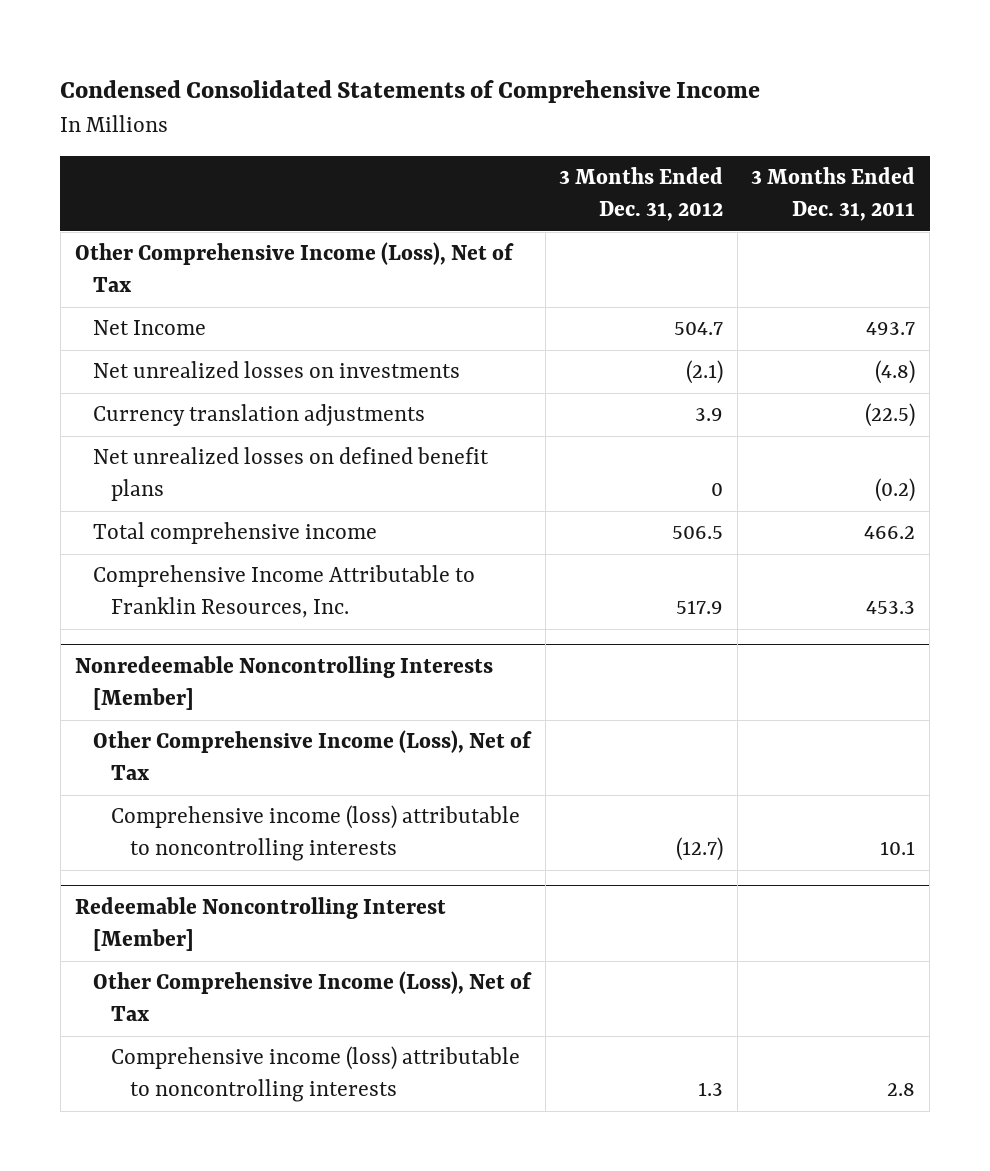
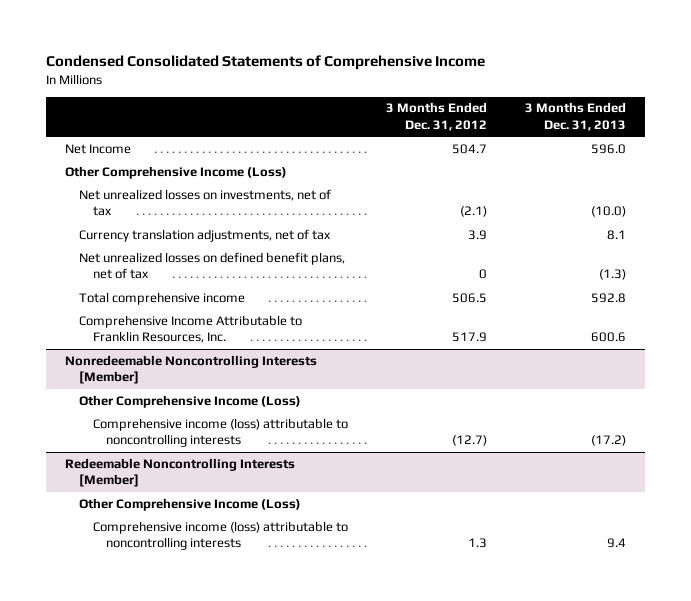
[751,167,916,222] 3 Months Ended Dec. 31, 2011 -> none
none -> [524,102,626,132] 3 Months Ended Dec. 31, 2013
[74,242,514,293] Other Comprehensive Income (Loss), Net of Tax -> none
none -> [64,165,287,179] Other Comprehensive Income (Loss)
[92,361,460,379] Net unrealized losses on investments -> [78,188,331,217] Net unrealized losses on investments, net of tax
[92,404,425,427] Currency translation adjustments -> [78,228,331,242] Currency translation adjustments, net of tax
[92,447,489,502] Net unrealized losses on defined benefit plans -> [78,251,345,280] Net unrealized losses on defined benefit plans, net of tax
[92,730,532,781] Other Comprehensive Income (Loss), Net of Tax -> [78,394,301,408] Other Comprehensive Income (Loss)
[74,897,446,952] Redeemable Noncontrolling Interest [Member] -> [64,457,295,488] Redeemable Noncontrolling Interests [Member]
[92,971,532,1022] Other Comprehensive Income (Loss), Net of Tax -> [78,497,301,511] Other Comprehensive Income (Loss)

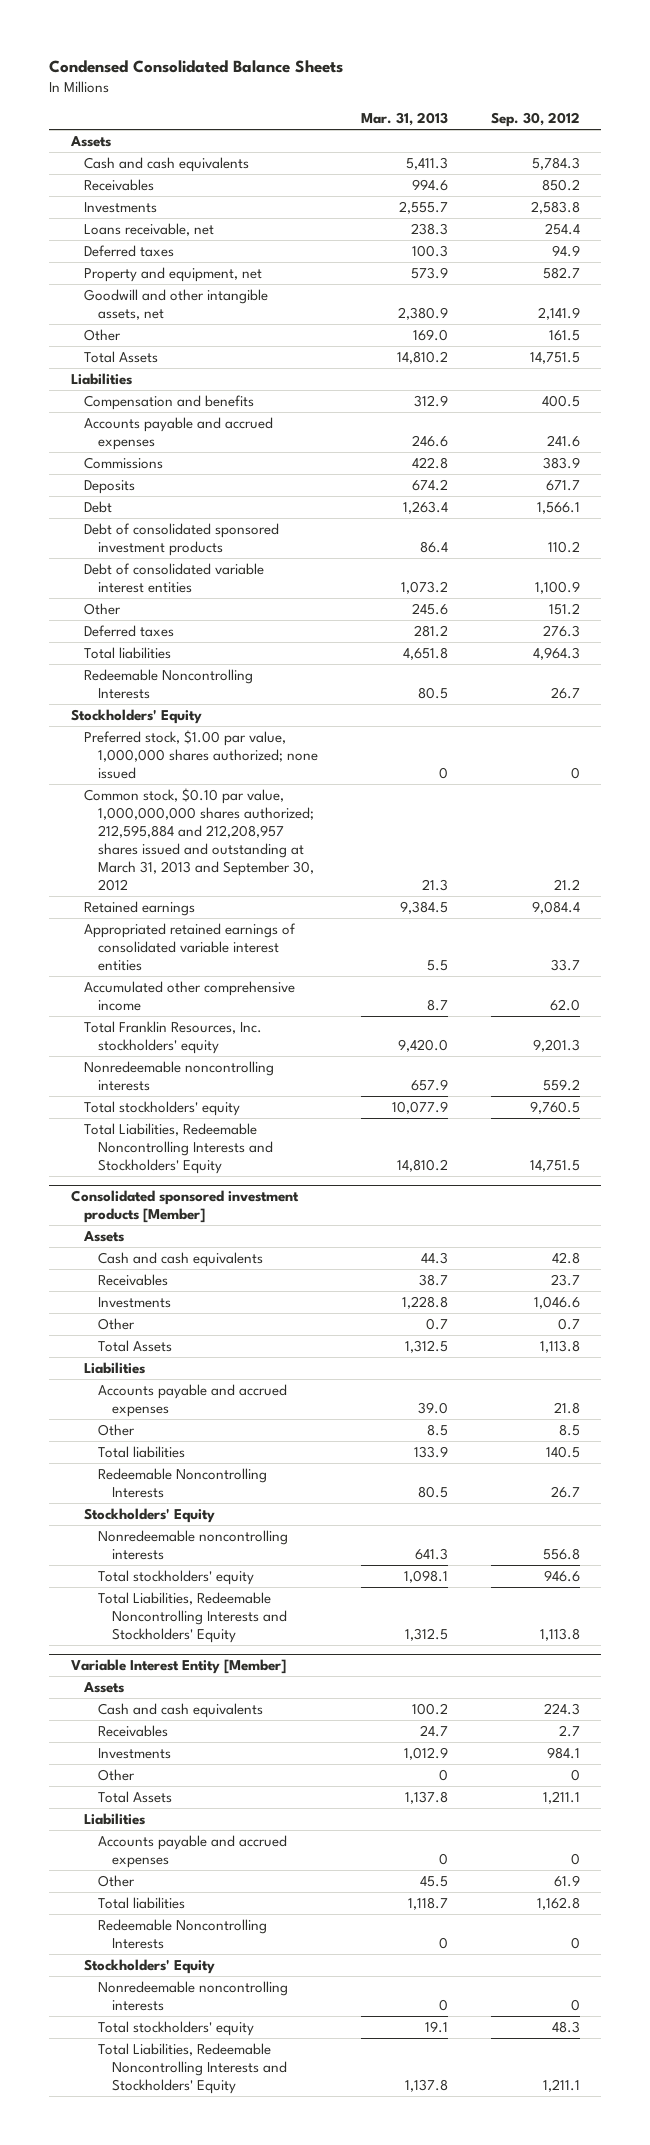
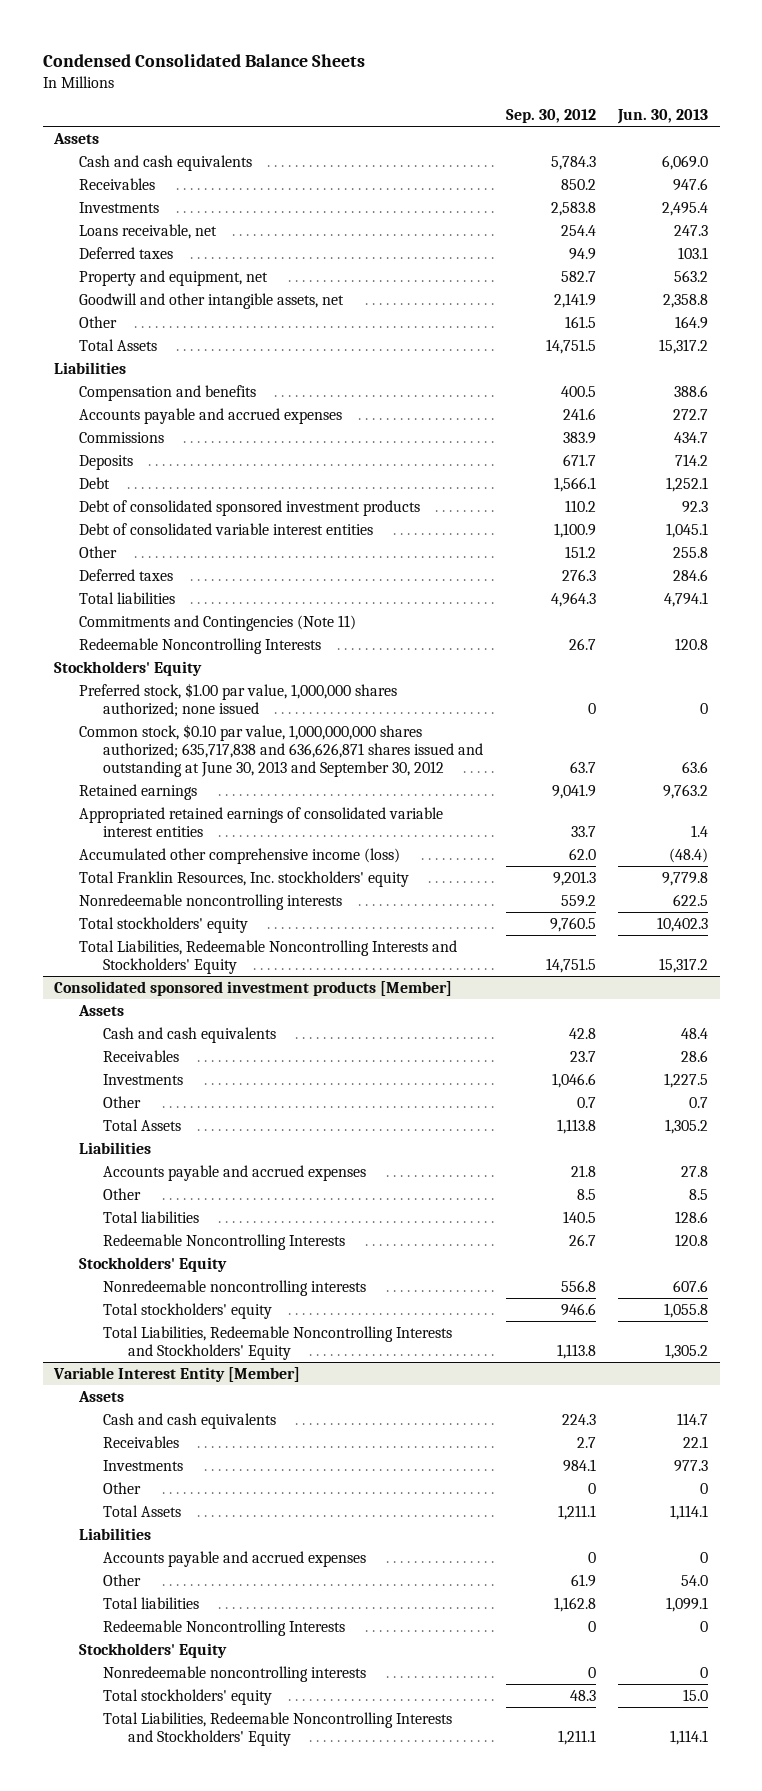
[360,112,448,127] Mar. 31, 2013 -> none
none -> [617,109,709,125] Jun. 30, 2013
none -> [78,614,356,631] Commitments and Contingencies (Note 11)
[84,788,315,892] Common stock, $0.10 par value, 1,000,000,000 shares authorized; 212,595,884 and 212,208,957 shares issued and outstanding at March 31, 2013 and September 30, 2012 -> [78,723,484,777] Common stock, $0.10 par value, 1,000,000,000 shares authorized; 635,717,838 and 636,626,871 shares issued and outstanding at June 30, 2013 and September 30, 2012
[553,879,580,892] 21.2 -> [569,760,596,773] 63.7
[531,901,580,915] 9,084.4 -> [551,783,596,799] 9,041.9
[84,981,296,1012] Accumulated other comprehensive income -> [78,847,400,864] Accumulated other comprehensive income (loss)

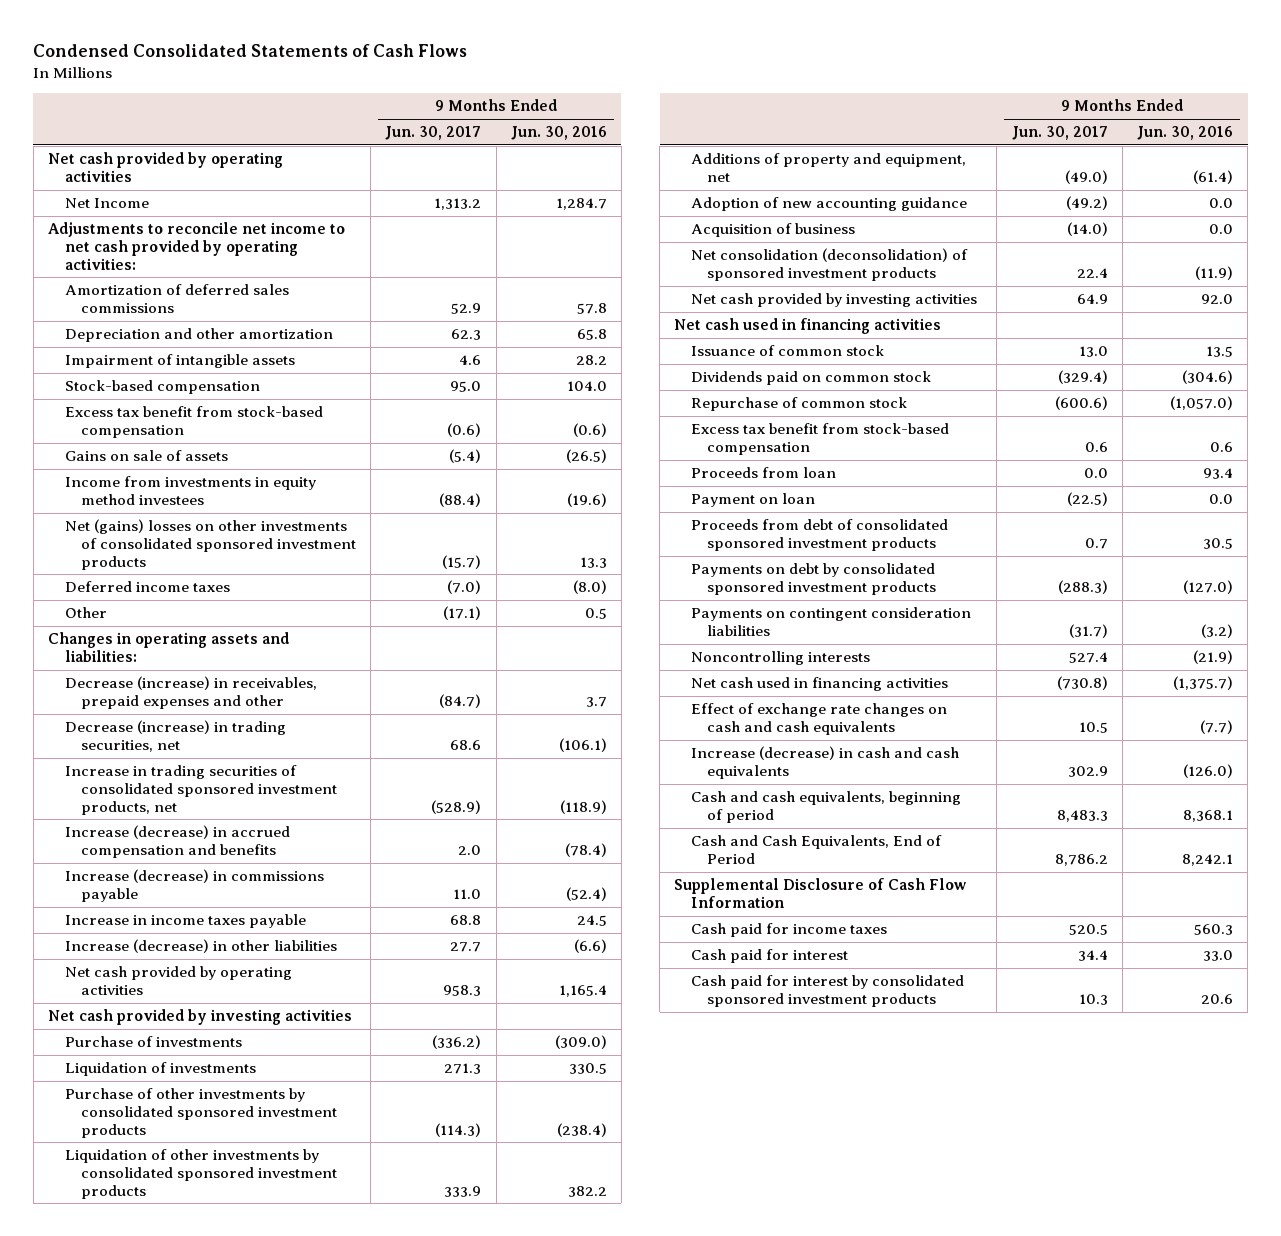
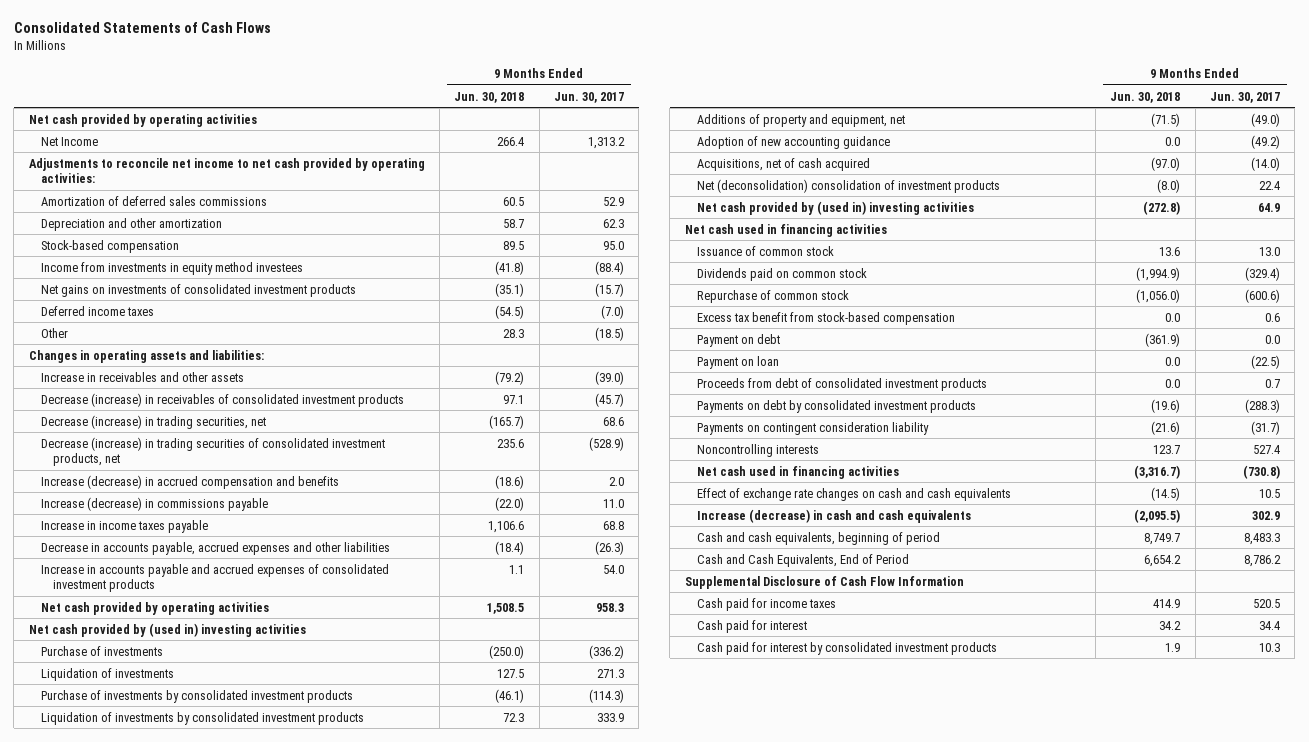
[33,44,468,58] Condensed Consolidated Statements of Cash Flows -> [13,22,271,34] Consolidated Statements of Cash Flows
[510,126,607,141] Jun. 30, 2016 -> none
none -> [454,91,525,103] Jun. 30, 2018
[64,354,295,369] Impairment of intangible assets -> none
[64,406,323,438] Excess tax benefit from stock-based compensation -> none
[64,450,228,462] Gains on sale of assets -> none
[64,519,356,570] Net (gains) losses on other investments of consolidated sponsored investment products -> [41,283,357,297] Net gains on investments of consolidated investment products
[443,606,482,621] (17.1) -> [595,326,625,341] (18.5)
[64,676,317,709] Decrease (increase) in receivables, prepaid expenses and other -> [41,371,245,382] Increase in receivables and other assets
[439,693,482,708] (84.7) -> [595,370,625,385] (39.0)
none -> [41,392,405,407] Decrease (increase) in receivables of consolidated investment products
[64,765,337,815] Increase in trading securities of consolidated sponsored investment products, net -> [41,436,386,466] Decrease (increase) in trading securities of consolidated investment products, net
[64,939,337,954] Increase (decrease) in other liabilities -> [41,541,391,555] Decrease in accounts payable, accrued expenses and other liabilities
[450,942,482,953] 27.7 -> [595,540,625,555] (26.3)
none -> [41,563,390,592] Increase in accounts payable and accrued expenses of consolidated investment products
[48,1009,353,1026] Net cash provided by investing activities -> [28,622,306,637] Net cash provided by (used in) investing activities
[64,1088,337,1138] Purchase of other investments by consolidated sponsored investment products -> [41,689,354,703] Purchase of investments by consolidated investment products
[64,1149,337,1199] Liquidation of other investments by consolidated sponsored investment products -> [41,711,365,725] Liquidation of investments by consolidated investment products
[690,223,855,238] Acquisition of business -> [696,157,870,171] Acquisitions, net of cash acquired
[690,248,968,281] Net consolidation (deconsolidation) of sponsored investment products -> [696,178,1000,193] Net (deconsolidation) consolidation of investment products
[690,293,977,308] Net cash provided by investing activities -> [696,200,974,215] Net cash provided by (used in) investing activities
[690,467,836,479] Proceeds from loan -> none
none -> [696,333,780,347] Payment on debt
[690,519,948,551] Proceeds from debt of consolidated sponsored investment products -> [696,377,987,391] Proceeds from debt of consolidated investment products
[690,563,937,595] Payments on debt by consolidated sponsored investment products -> [696,399,976,413] Payments on debt by consolidated investment products
[690,607,971,636] Payments on contingent consideration liabilities -> [696,421,929,435] Payments on contingent consideration liability
[690,975,964,1007] Cash paid for interest by consolidated sponsored investment products -> [696,641,997,655] Cash paid for interest by consolidated investment products

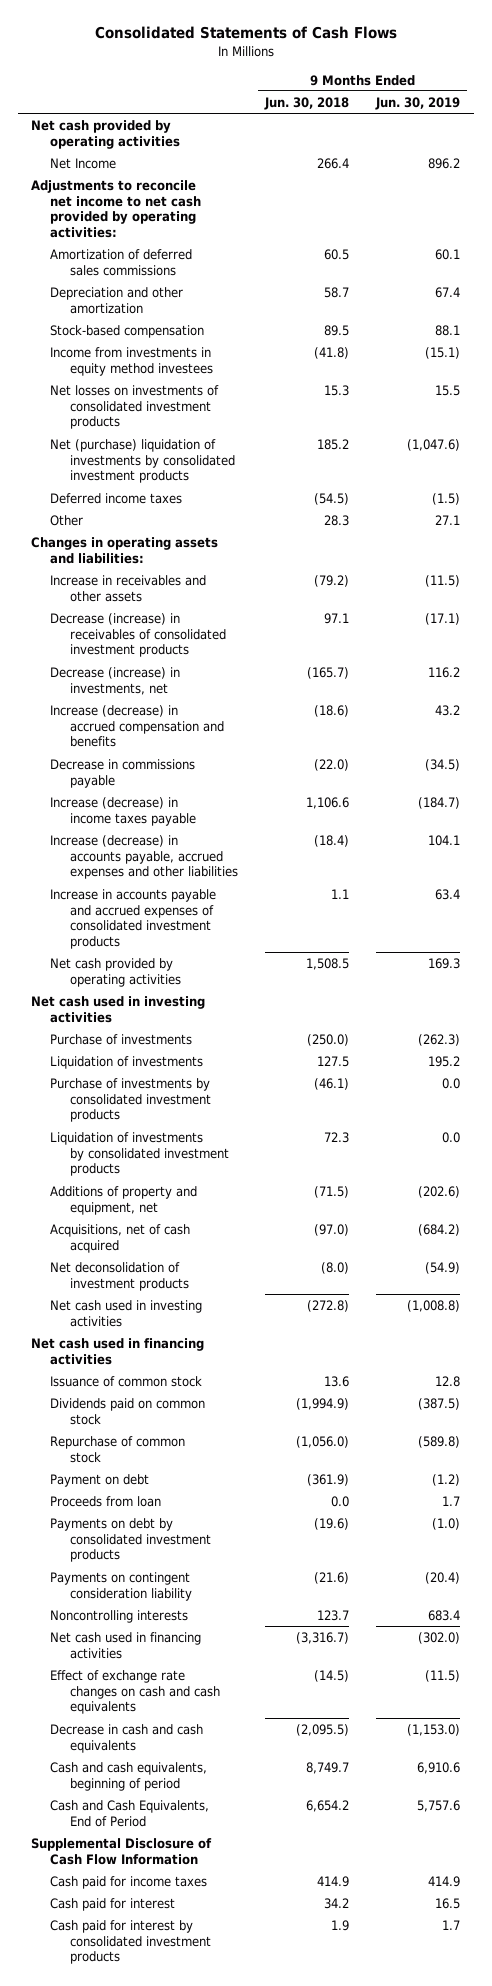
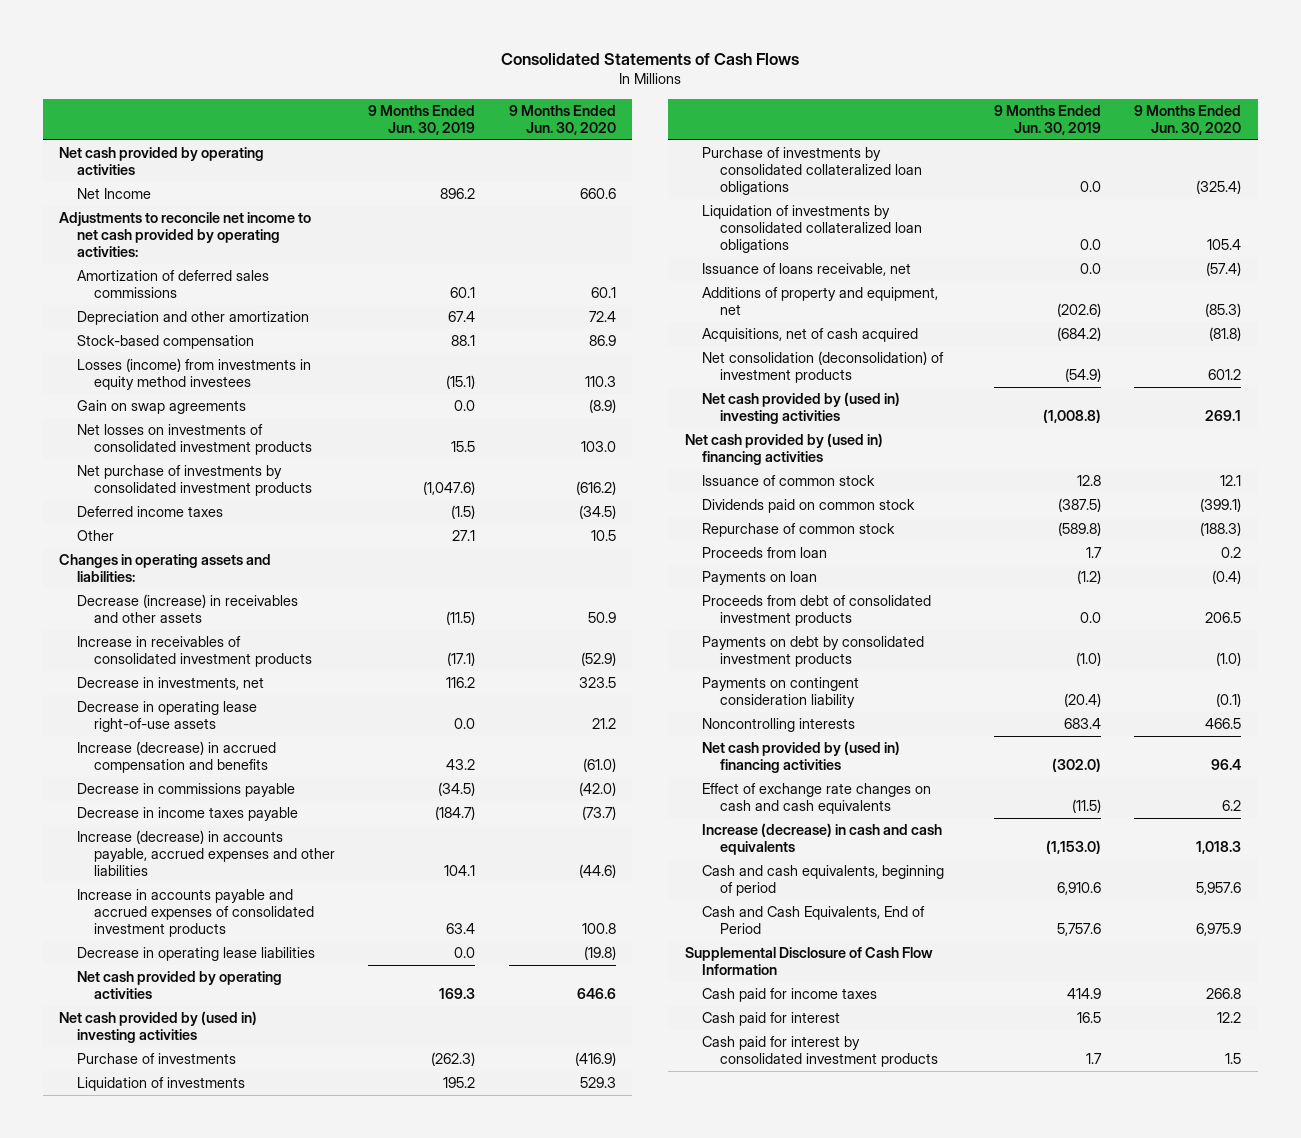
[263,96,349,110] Jun. 30, 2018 -> none
none -> [508,105,616,135] 9 Months Ended Jun. 30, 2020
[50,346,213,376] Income from investments in equity method investees -> [76,358,311,391] Losses (income) from investments in equity method investees
none -> [76,400,246,415] Gain on swap agreements
[50,438,235,484] Net (purchase) liquidation of investments by consolidated investment products -> [76,465,313,497] Net purchase of investments by consolidated investment products
[50,574,207,602] Increase in receivables and other assets -> [76,594,298,624] Decrease (increase) in receivables and other assets
[50,612,226,658] Decrease (increase) in receivables of consolidated investment products -> [76,636,313,668] Increase in receivables of consolidated investment products
[50,666,181,695] Decrease (increase) in investments, net -> [76,677,264,691] Decrease in investments, net
none -> [76,701,257,733] Decrease in operating lease right-of-use assets
[50,796,196,826] Increase (decrease) in income taxes payable -> [76,807,298,822] Decrease in income taxes payable
none -> [76,947,315,962] Decrease in operating lease liabilities
[31,995,206,1023] Net cash used in investing activities -> [59,1011,258,1044] Net cash provided by (used in) investing activities
[50,1077,211,1123] Purchase of investments by consolidated investment products -> [702,147,922,196] Purchase of investments by consolidated collateralized loan obligations
[50,1131,229,1177] Liquidation of investments by consolidated investment products -> [702,205,922,254] Liquidation of investments by consolidated collateralized loan obligations
none -> [702,263,912,277] Issuance of loans receivable, net
[50,1261,189,1291] Net deconsolidation of investment products -> [702,351,945,384] Net consolidation (deconsolidation) of investment products
[50,1299,203,1327] Net cash used in investing activities -> [702,392,901,425] Net cash provided by (used in) investing activities
[31,1337,205,1365] Net cash used in financing activities -> [684,433,883,466] Net cash provided by (used in) financing activities
[50,1473,150,1487] Payment on debt -> none
none -> [702,571,818,586] Payments on loan
none -> [702,595,932,627] Proceeds from debt of consolidated investment products
[50,1631,202,1659] Net cash used in financing activities -> [702,741,901,774] Net cash provided by (used in) financing activities
[50,1723,204,1753] Decrease in cash and cash equivalents -> [702,823,943,856] Increase (decrease) in cash and cash equivalents

